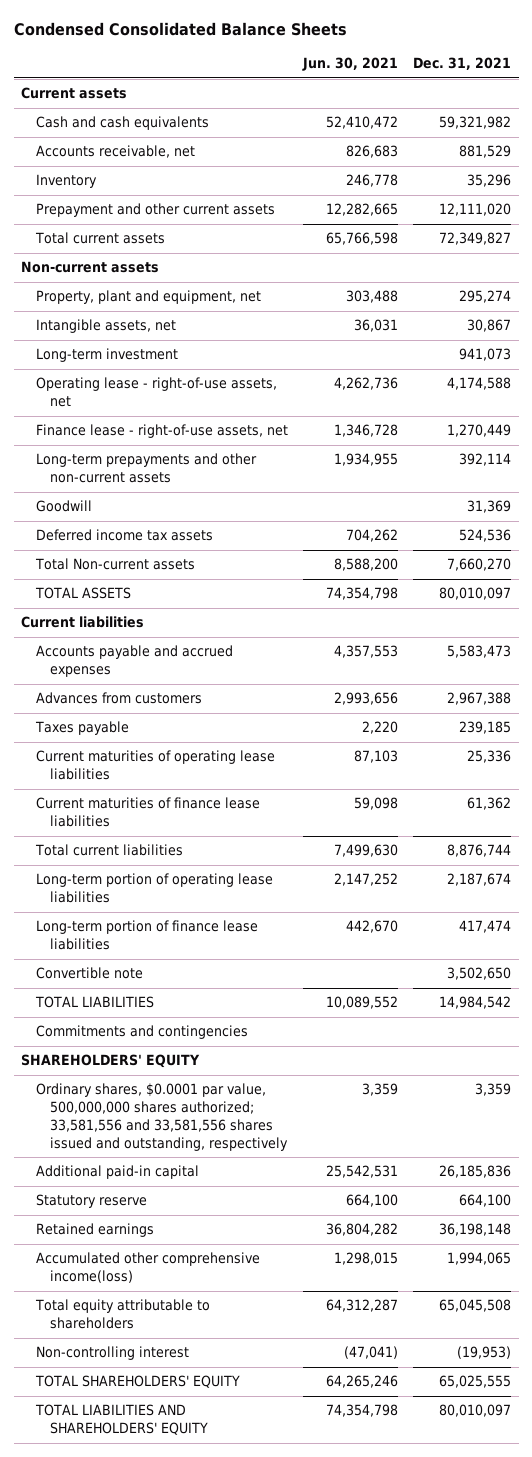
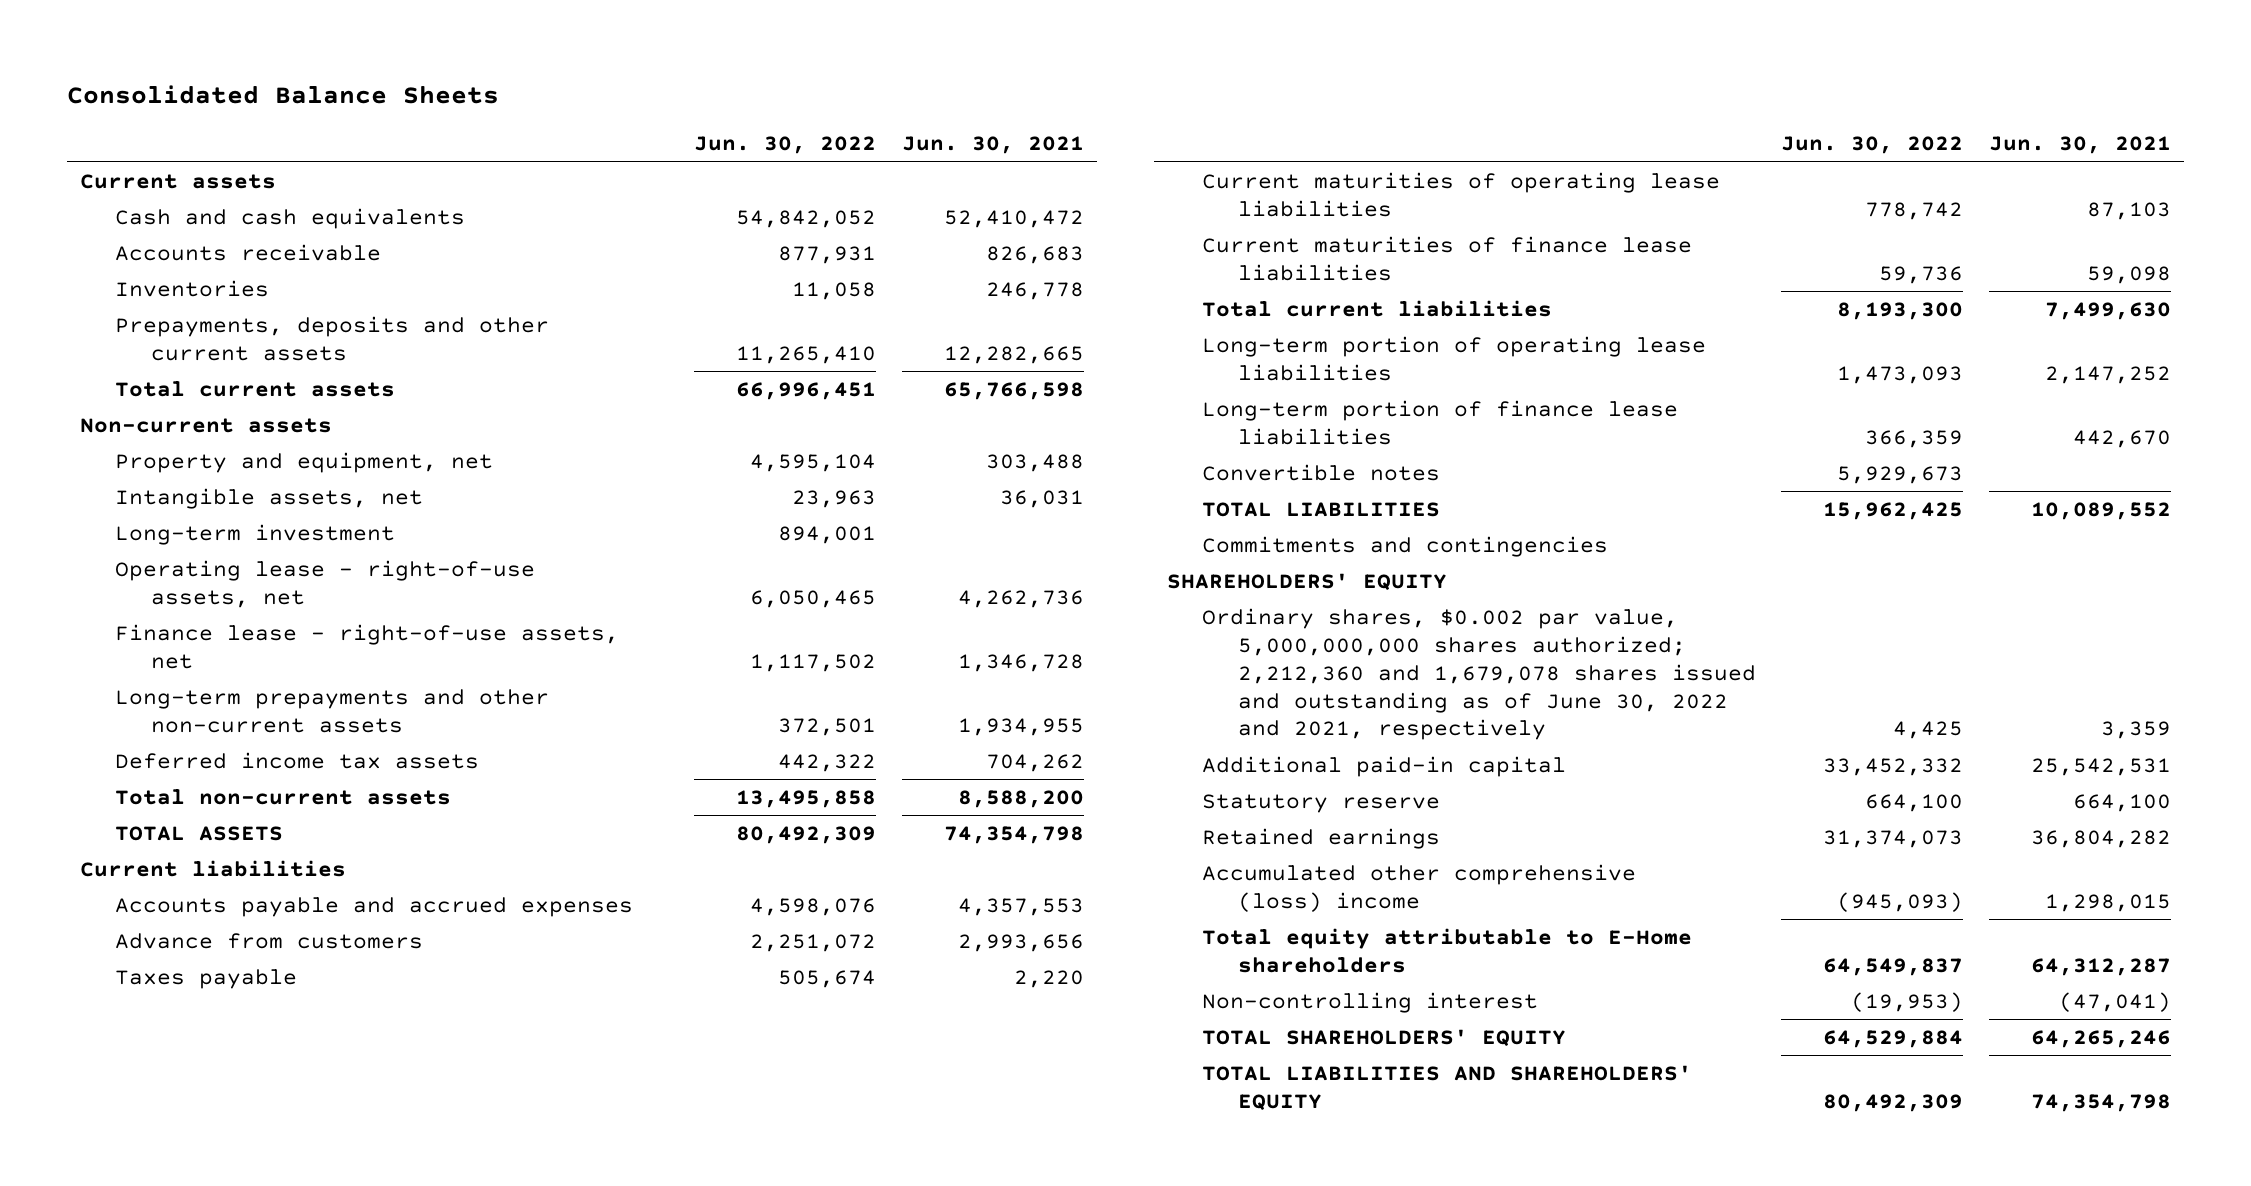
[13,22,347,37] Condensed Consolidated Balance Sheets -> [67,84,500,104] Consolidated Balance Sheets
[413,57,512,71] Dec. 31, 2021 -> none
none -> [694,136,877,155] Jun. 30, 2022
[35,145,195,159] Accounts receivable, net -> [115,243,382,261] Accounts receivable
[35,174,97,189] Inventory -> [115,279,270,297] Inventories
[35,203,275,218] Prepayment and other current assets -> [115,315,550,361] Prepayments, deposits and other current assets
[35,290,261,305] Property, plant and equipment, net -> [115,451,494,473] Property and equipment, net
[35,500,92,513] Goodwill -> none
[34,558,195,571] Total Non-current assets -> [115,788,452,805] Total non-current assets
[35,692,202,705] Advances from customers -> [115,932,424,949] Advance from customers
[35,967,143,980] Convertible note -> [1202,463,1441,481] Convertible notes
[35,1083,289,1151] Ordinary shares, $0.0001 par value, 500,000,000 shares authorized; 33,581,556 and 33,581,556 shares issued and outstanding, respectively -> [1202,607,1756,741] Ordinary shares, $0.002 par value, 5,000,000,000 shares authorized; 2,212,360 and 1,679,078 shares issued and outstanding as of June 30, 2022 and 2021, respectively
[35,1252,260,1284] Accumulated other comprehensive income(loss) -> [1202,863,1637,912] Accumulated other comprehensive (loss) income
[34,1299,210,1330] Total equity attributable to shareholders -> [1202,927,1693,973] Total equity attributable to E-Home shareholders

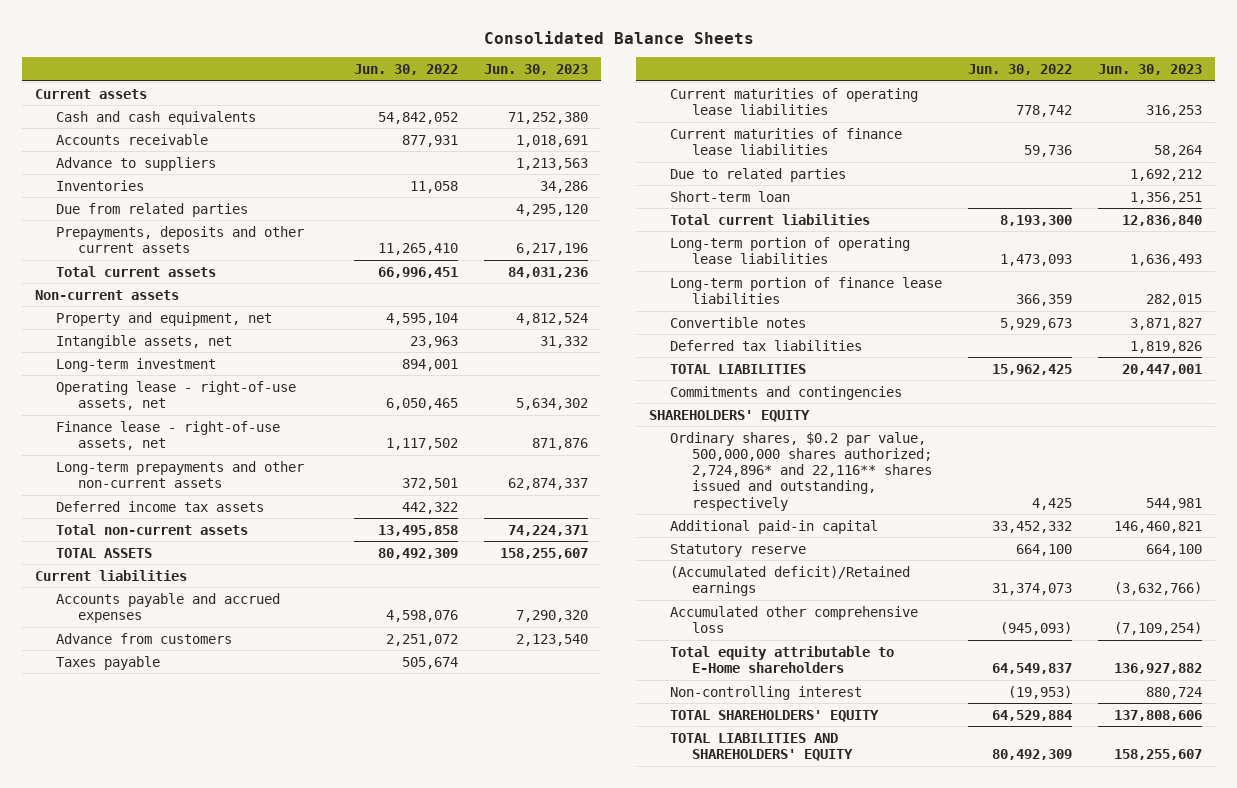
[902,136,1085,155] Jun. 30, 2021 -> none
none -> [484,64,589,76] Jun. 30, 2023
none -> [56,156,217,171] Advance to suppliers
none -> [56,202,249,217] Due from related parties
none -> [670,167,847,182] Due to related parties
none -> [670,190,791,202] Short-term loan
none -> [670,339,863,351] Deferred tax liabilities
[1202,607,1756,741] Ordinary shares, $0.002 par value, 5,000,000,000 shares authorized; 2,212,360 and 1,679,078 shares issued and outstanding as of June 30, 2022 and 2021, respectively -> [670,431,932,511] Ordinary shares, $0.2 par value, 500,000,000 shares authorized; 2,724,896* and 22,116** shares issued and outstanding, respectively
[1202,827,1441,849] Retained earnings -> [670,565,911,596] (Accumulated deficit)/Retained earnings
[1202,863,1637,912] Accumulated other comprehensive (loss) income -> [670,605,919,633] Accumulated other comprehensive loss

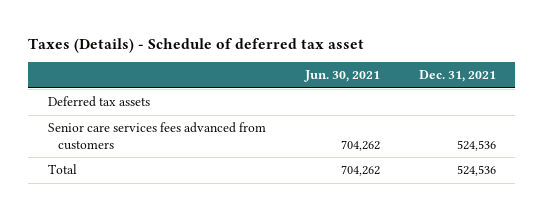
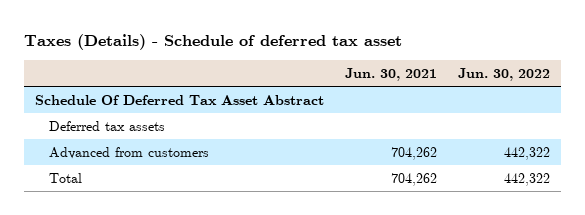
[418,70,496,83] Dec. 31, 2021 -> none
none -> [457,67,550,81] Jun. 30, 2022
none -> [34,94,324,105] Schedule Of Deferred Tax Asset Abstract
[47,122,266,150] Senior care services fees advanced from customers -> [48,146,209,159] Advanced from customers

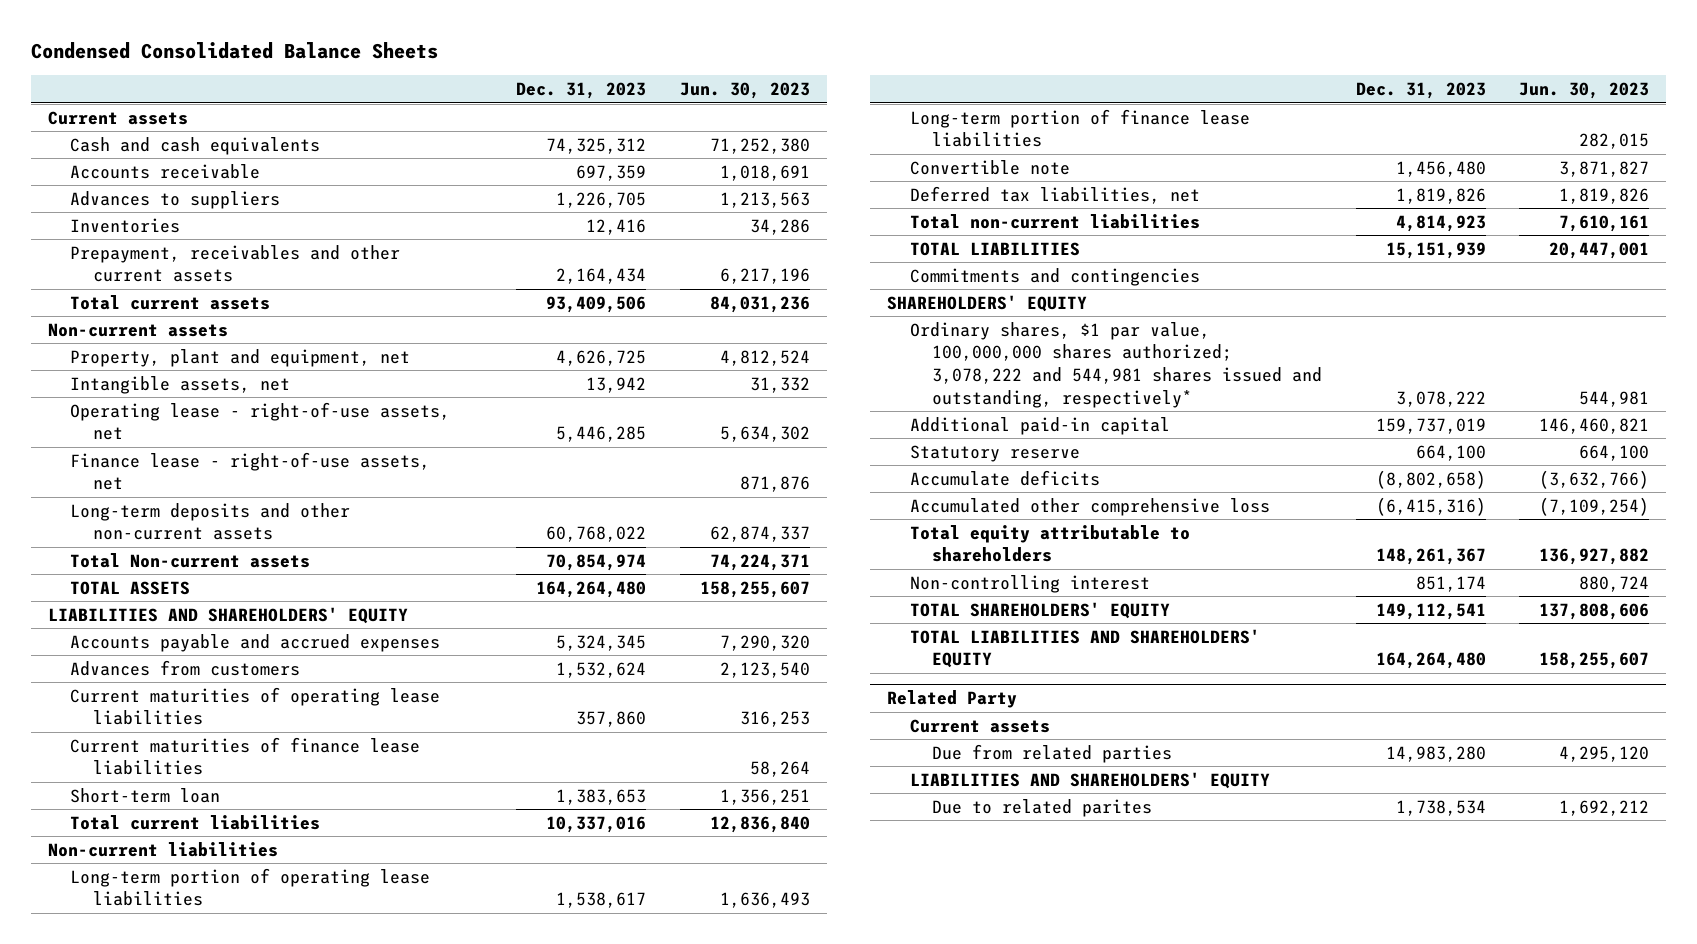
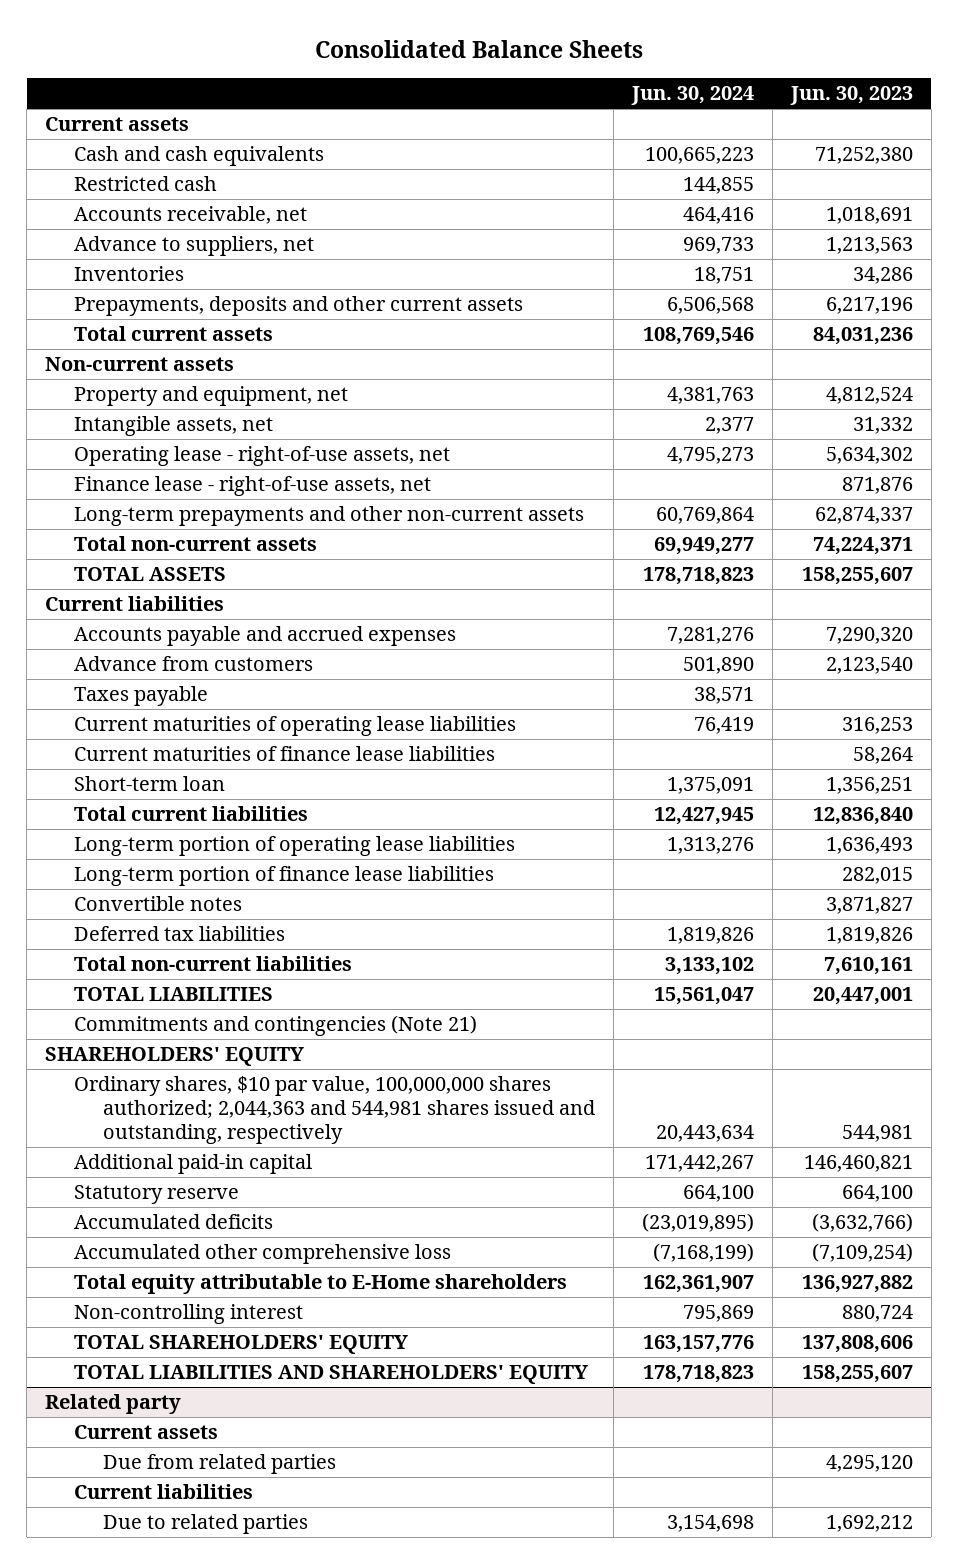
[30,42,438,60] Condensed Consolidated Balance Sheets -> [315,40,644,59] Consolidated Balance Sheets
[516,82,647,100] Dec. 31, 2023 -> none
none -> [631,86,755,106] Jun. 30, 2024
none -> [74,176,218,192] Restricted cash
[70,163,261,179] Accounts receivable -> [74,206,308,225] Accounts receivable, net
[70,190,281,209] Advances to suppliers -> [74,236,315,257] Advance to suppliers, net
[70,244,401,283] Prepayment, receivables and other current assets -> [74,296,524,317] Prepayments, deposits and other current assets
[70,348,411,367] Property, plant and equipment, net -> [74,386,349,407] Property and equipment, net
[70,502,351,541] Long-term deposits and other non-current assets -> [74,506,585,527] Long-term prepayments and other non-current assets
[70,552,311,568] Total Non-current assets -> [74,536,318,552] Total non-current assets
[47,606,408,624] LIABILITIES AND SHAREHOLDERS' EQUITY -> none
none -> [45,596,225,612] Current liabilities
[70,659,301,676] Advances from customers -> [74,656,314,672] Advance from customers
none -> [74,686,209,707] Taxes payable
[47,841,278,857] Non-current liabilities -> none
[909,159,1070,175] Convertible note -> [74,896,243,912] Convertible notes
[909,185,1200,204] Deferred tax liabilities, net -> [74,926,286,942] Deferred tax liabilities
[909,267,1200,286] Commitments and contingencies -> [74,1015,478,1037] Commitments and contingencies (Note 21)
[909,321,1323,408] Ordinary shares, $1 par value, 100,000,000 shares authorized; 3,078,222 and 544,981 shares issued and outstanding, respectively* -> [74,1076,596,1145] Ordinary shares, $10 par value, 100,000,000 shares authorized; 2,044,363 and 544,981 shares issued and outstanding, respectively
[909,469,1100,486] Accumulate deficits -> [74,1214,274,1230] Accumulated deficits
[909,524,1190,563] Total equity attributable to shareholders -> [74,1274,568,1295] Total equity attributable to E-Home shareholders
[886,690,1017,709] Related Party -> [45,1394,182,1415] Related party
[909,771,1270,789] LIABILITIES AND SHAREHOLDERS' EQUITY -> none
none -> [74,1484,254,1500] Current liabilities
[932,798,1153,817] Due to related parites -> [103,1514,309,1535] Due to related parties

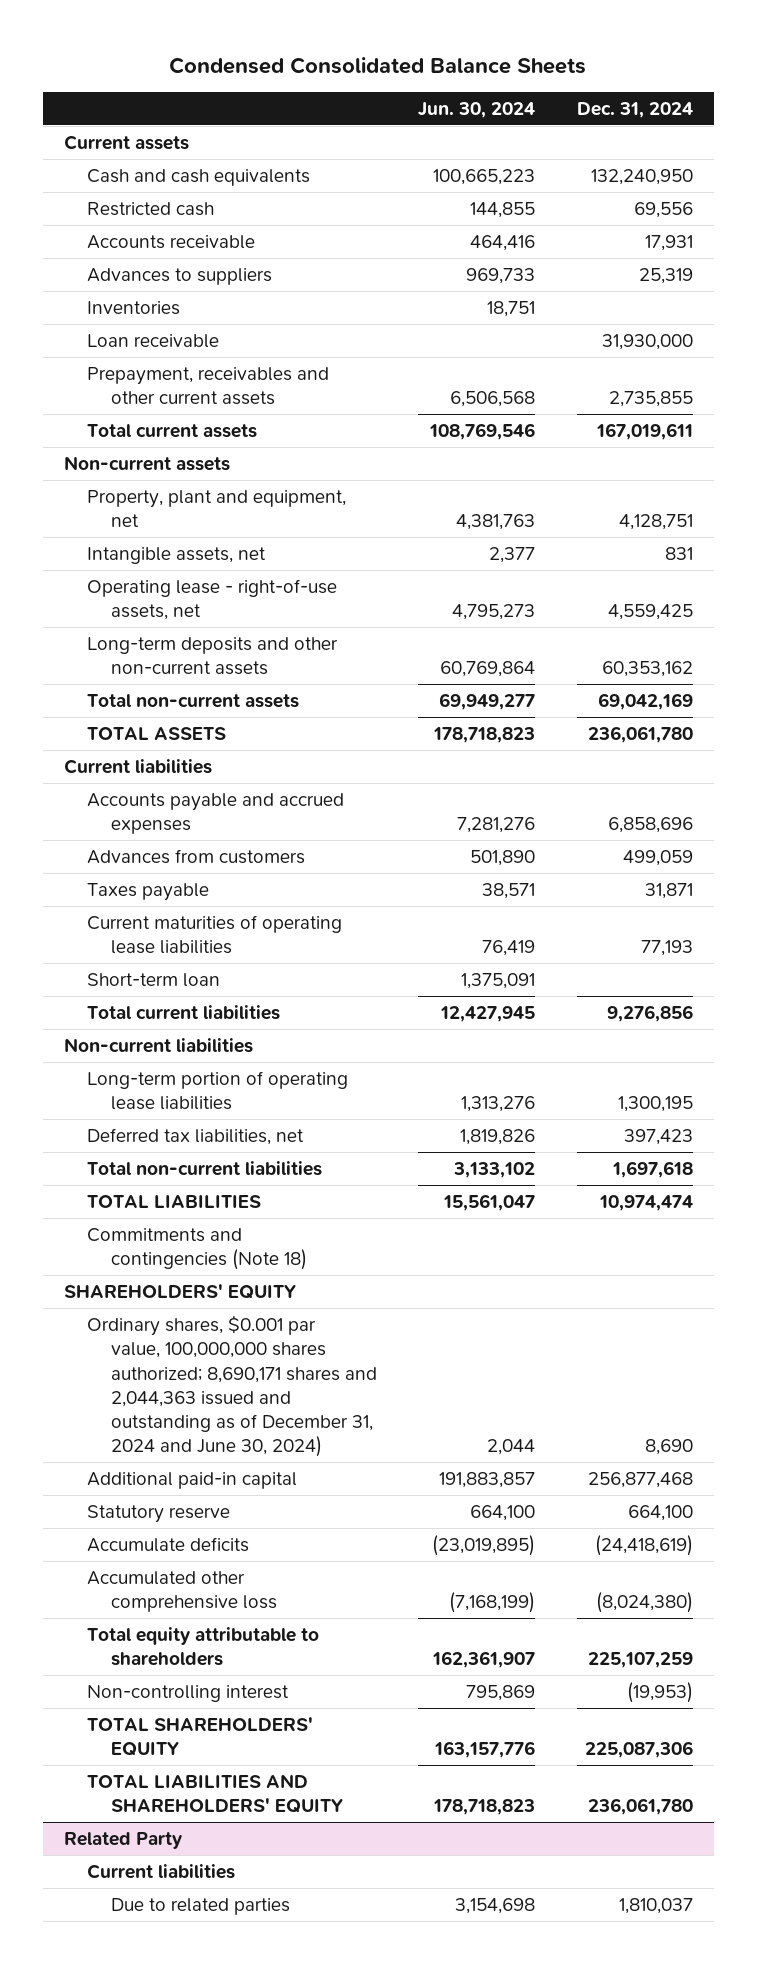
[315,40,644,59] Consolidated Balance Sheets -> [169,56,587,74] Condensed Consolidated Balance Sheets
[789,86,913,106] Jun. 30, 2023 -> none
none -> [576,101,693,118] Dec. 31, 2024
[74,206,308,225] Accounts receivable, net -> [87,234,256,249] Accounts receivable
[74,236,315,257] Advance to suppliers, net -> [87,267,273,285] Advances to suppliers
none -> [87,333,220,348] Loan receivable
[74,296,524,317] Prepayments, deposits and other current assets -> [87,366,330,406] Prepayment, receivables and other current assets
[74,386,349,407] Property and equipment, net -> [87,489,347,528] Property, plant and equipment, net
[74,476,432,497] Finance lease - right-of-use assets, net -> none
[74,506,585,527] Long-term prepayments and other non-current assets -> [87,636,339,676] Long-term deposits and other non-current assets
[74,656,314,672] Advance from customers -> [87,848,306,864] Advances from customers
[74,746,496,762] Current maturities of finance lease liabilities -> none
none -> [63,1037,253,1053] Non-current liabilities
[74,866,495,887] Long-term portion of finance lease liabilities -> none
[74,896,243,912] Convertible notes -> none
[74,926,286,942] Deferred tax liabilities -> [87,1127,305,1145] Deferred tax liabilities, net
[74,1015,478,1037] Commitments and contingencies (Note 21) -> [87,1227,307,1271] Commitments and contingencies (Note 18)
[74,1076,596,1145] Ordinary shares, $10 par value, 100,000,000 shares authorized; 2,044,363 and 544,981 shares issued and outstanding, respectively -> [87,1314,377,1458] Ordinary shares, $0.001 par value, 100,000,000 shares authorized; 8,690,171 shares and 2,044,363 issued and outstanding as of December 31, 2024 and June 30, 2024)
[656,1125,755,1143] 20,443,634 -> [487,1439,536,1456] 2,044
[645,1155,755,1173] 171,442,267 -> [439,1471,536,1488] 191,883,857
[74,1214,274,1230] Accumulated deficits -> [87,1536,250,1552] Accumulate deficits
[74,1274,568,1295] Total equity attributable to E-Home shareholders -> [87,1626,320,1667] Total equity attributable to shareholders
[74,1425,219,1440] Current assets -> none
[103,1454,337,1475] Due from related parties -> none
[45,1394,182,1415] Related party -> [63,1831,182,1849] Related Party

